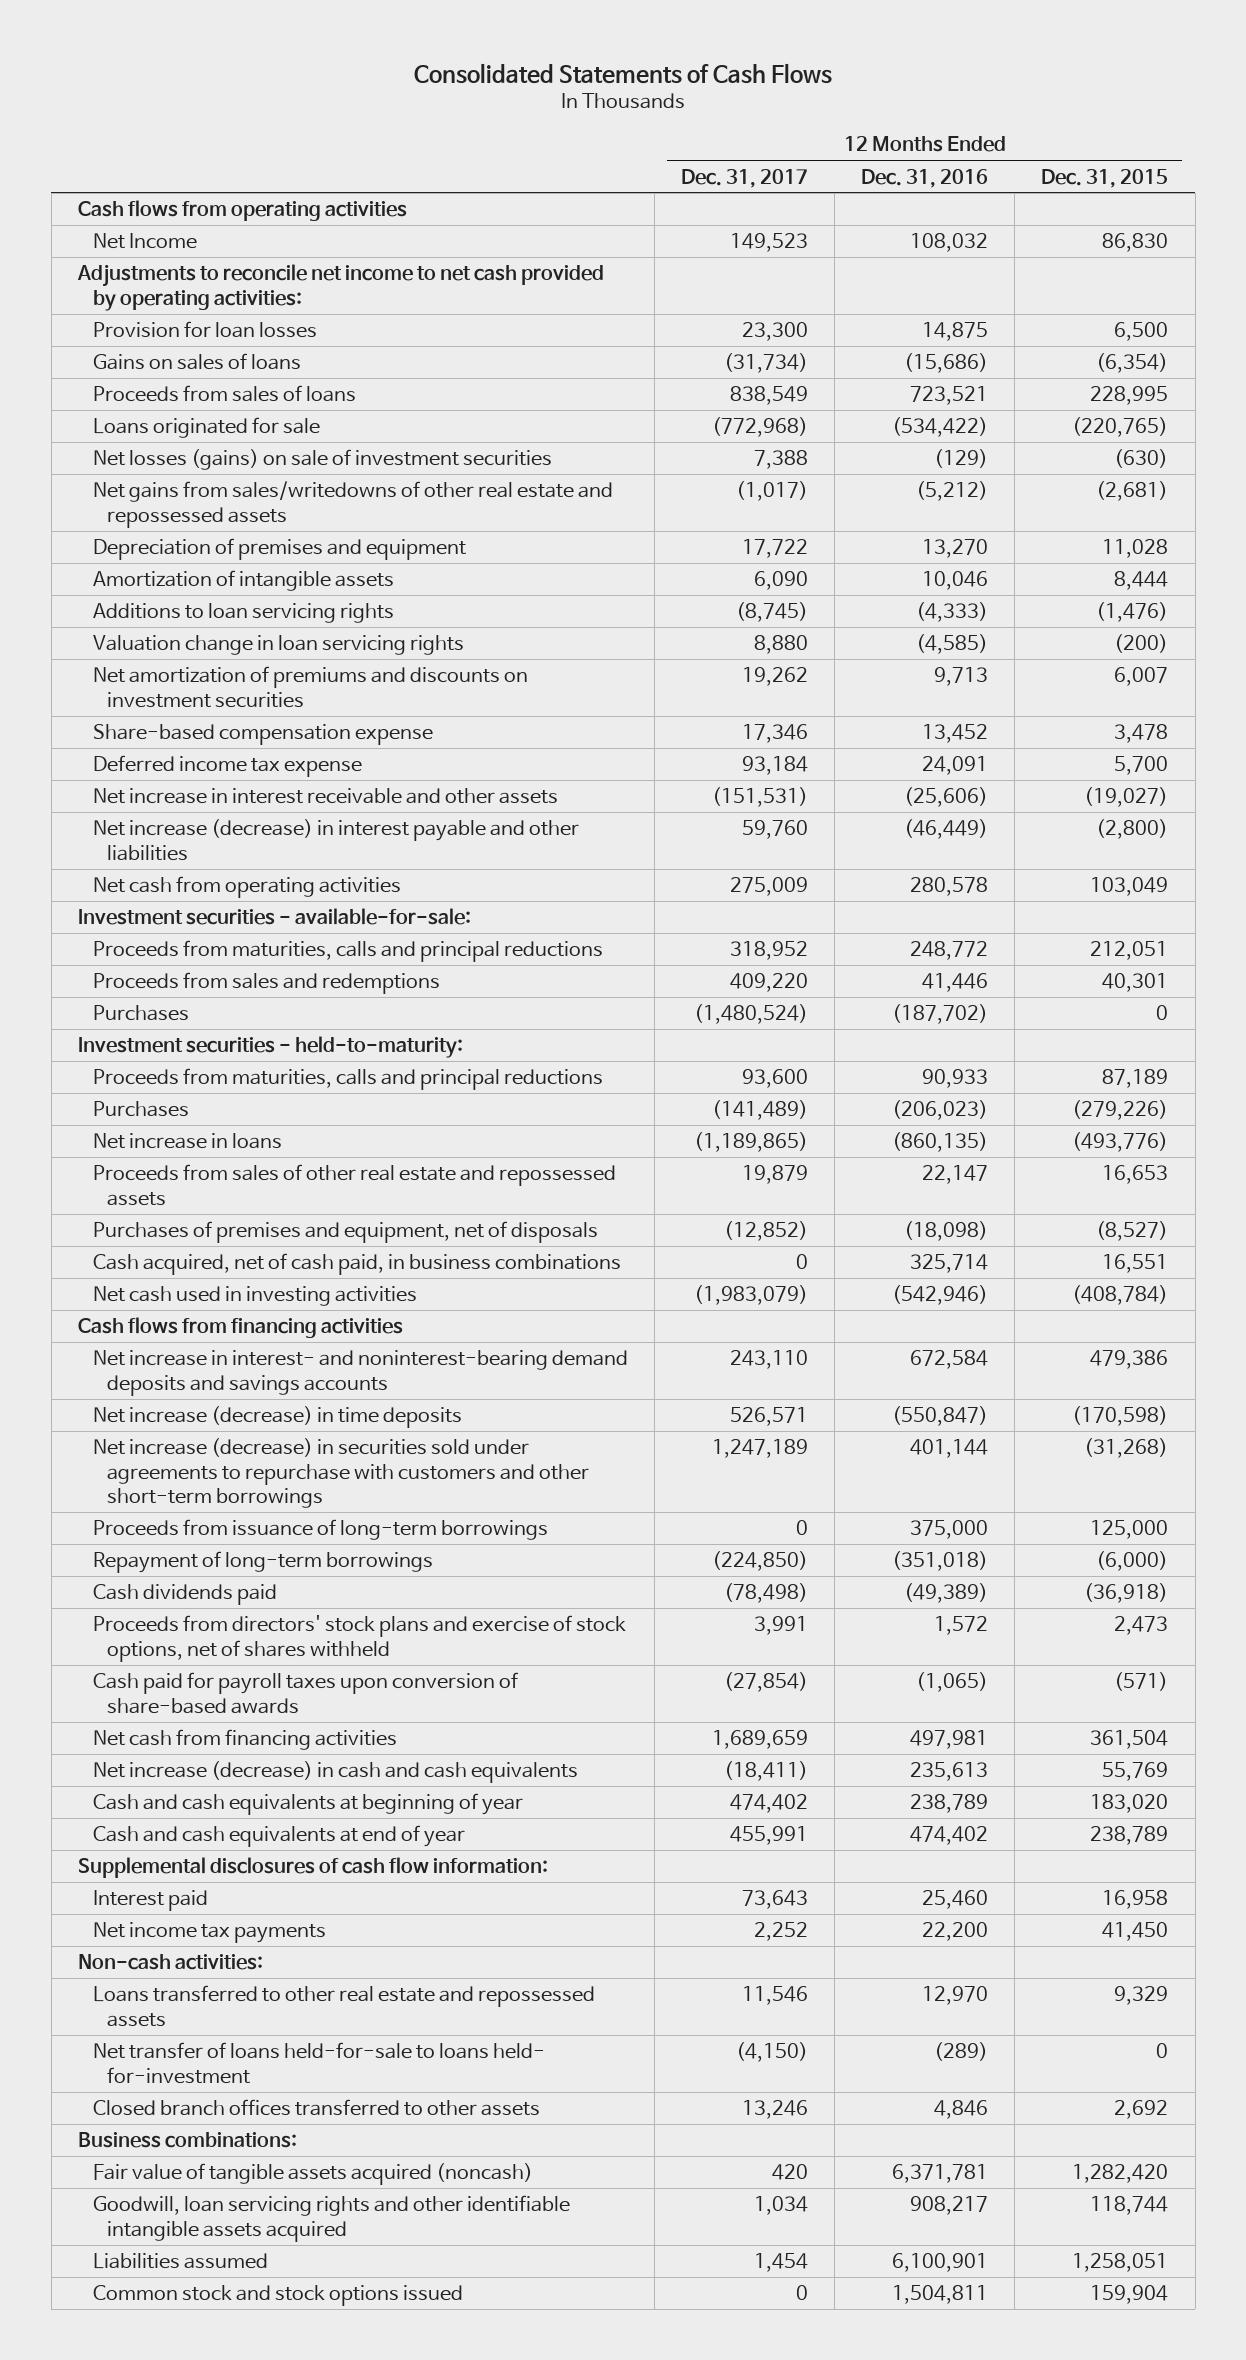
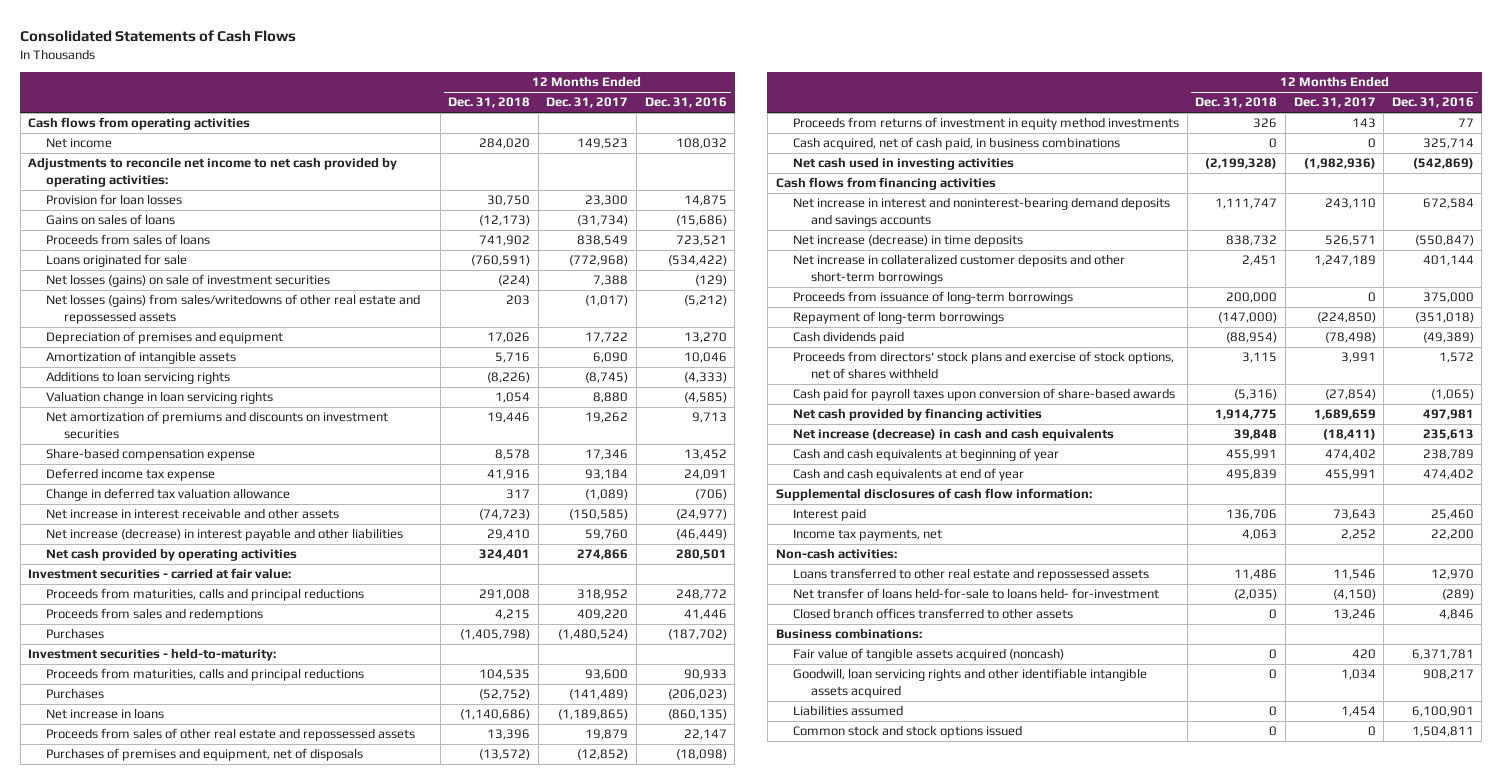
[1041,168,1169,188] Dec. 31, 2015 -> none
none -> [448,97,531,109] Dec. 31, 2018
[92,233,197,250] Net Income -> [46,138,113,149] Net income
[92,481,613,528] Net gains from sales/writedowns of other real estate and repossessed assets -> [46,294,421,325] Net losses (gains) from sales/writedowns of other real estate and repossessed assets
none -> [46,488,291,502] Change in deferred tax valuation allowance
[711,787,808,808] (151,531) -> [569,509,629,521] (150,585)
[904,787,989,808] (25,606) -> [675,509,727,521] (24,977)
[92,876,401,899] Net cash from operating activities -> [46,548,298,562] Net cash provided by operating activities
[729,877,808,897] 275,009 -> [577,549,629,561] 274,866
[910,877,989,897] 280,578 -> [675,549,727,561] 280,501
[77,908,471,926] Investment securities - available-for-sale: -> [28,568,292,580] Investment securities - carried at fair value:
none -> [793,117,1180,131] Proceeds from returns of investment in equity method investments
[693,1285,808,1306] (1,983,079) -> [1303,158,1376,170] (1,982,936)
[892,1285,989,1306] (542,946) -> [1412,158,1474,170] (542,869)
[92,1350,628,1396] Net increase in interest- and noninterest-bearing demand deposits and savings accounts -> [793,197,1171,228] Net increase in interest and noninterest-bearing demand deposits and savings accounts
[92,1438,590,1509] Net increase (decrease) in securities sold under agreements to repurchase with customers and other short-term borrowings -> [793,254,1126,285] Net increase in collateralized customer deposits and other short-term borrowings
[92,1729,397,1751] Net cash from financing activities -> [793,408,1043,422] Net cash provided by financing activities
[92,1922,326,1944] Net income tax payments -> [793,529,943,542] Income tax payments, net

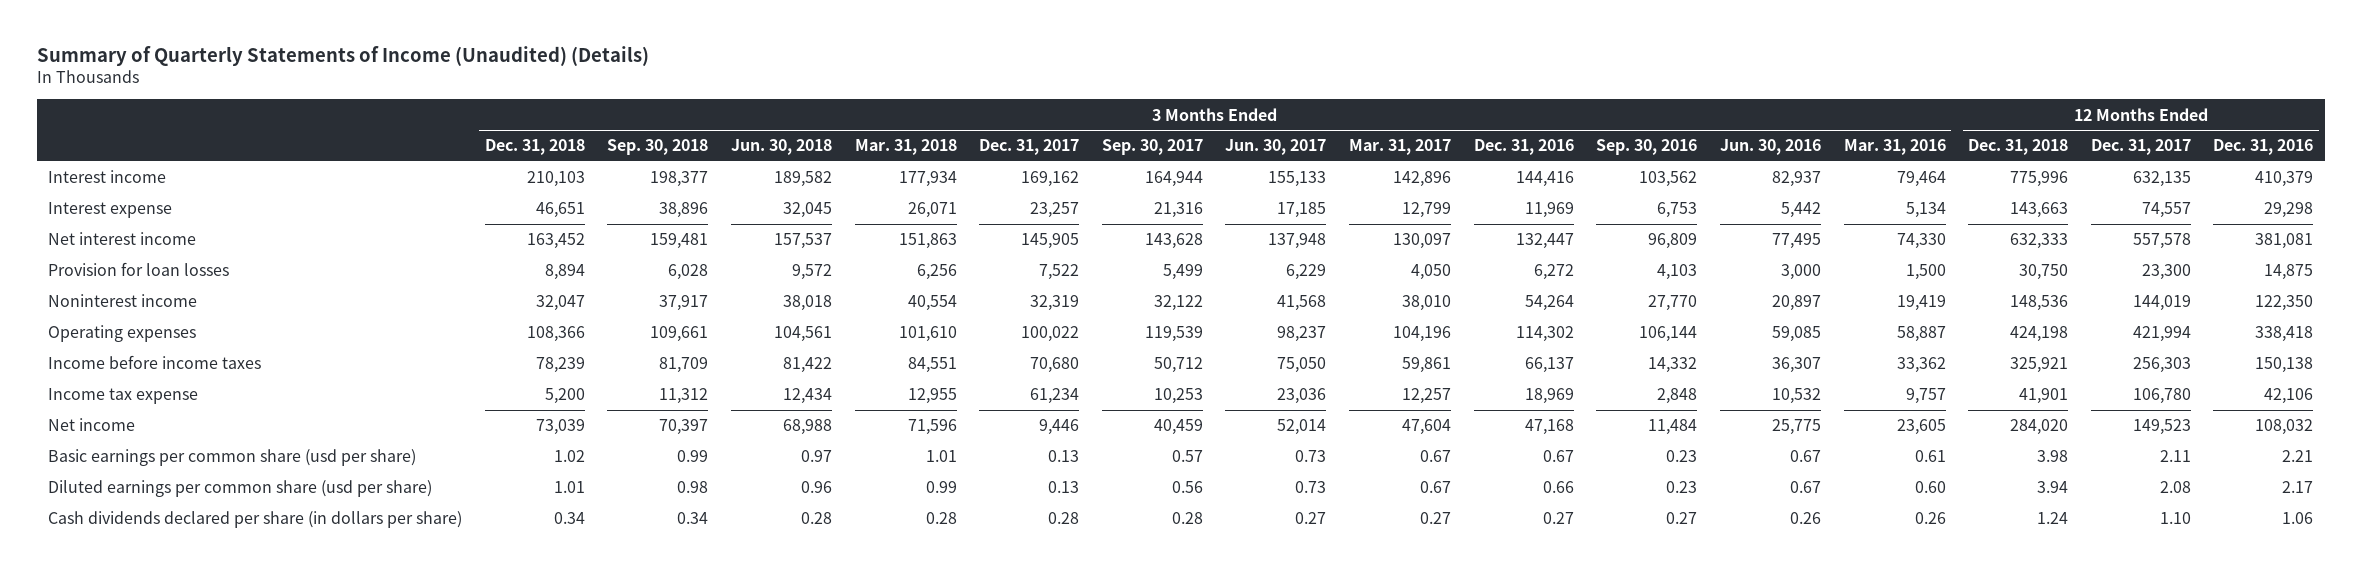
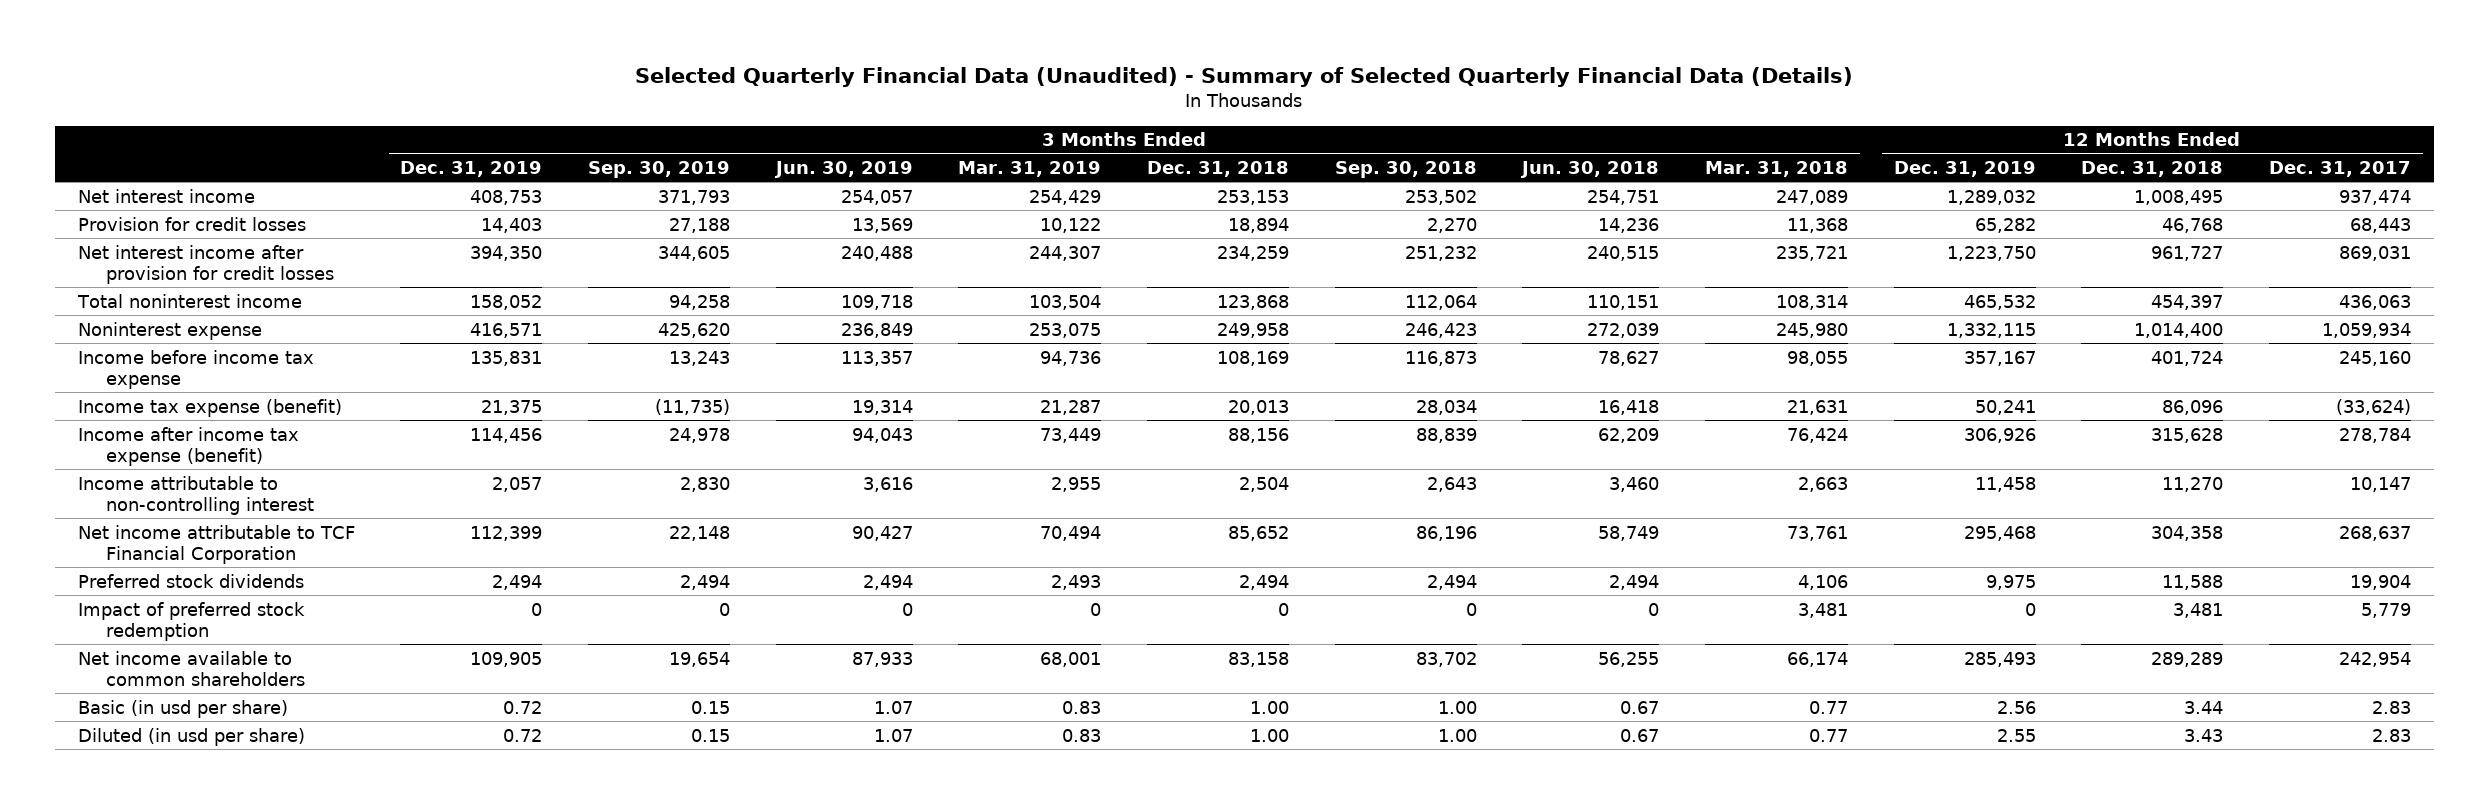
[36,45,649,66] Summary of Quarterly Statements of Income (Unaudited) (Details) -> [635,66,1854,87] Selected Quarterly Financial Data (Unaudited) - Summary of Selected Quarterly Financial Data (Details)
[979,139,1080,156] Dec. 31, 2017 -> none
[1101,139,1203,156] Sep. 30, 2017 -> none
[1225,139,1327,156] Jun. 30, 2017 -> none
[1349,139,1452,156] Mar. 31, 2017 -> none
[1473,139,1574,156] Dec. 31, 2016 -> none
[1596,139,1698,156] Sep. 30, 2016 -> none
[1719,139,1821,156] Jun. 30, 2016 -> none
[1843,139,1946,156] Mar. 31, 2016 -> none
[2213,139,2314,156] Dec. 31, 2016 -> none
none -> [400,161,543,178] Dec. 31, 2019
none -> [587,161,730,179] Sep. 30, 2019
none -> [773,161,913,179] Jun. 30, 2019
none -> [958,161,1102,178] Mar. 31, 2019
none -> [1893,161,2036,178] Dec. 31, 2019
[48,170,167,184] Interest income -> none
[48,202,173,219] Interest expense -> none
[48,325,197,343] Operating expenses -> none
[48,511,463,529] Cash dividends declared per share (in dollars per share) -> none
[526,233,585,250] 163,452 -> [1216,189,1289,205] 253,153
[650,233,709,250] 159,481 -> [1404,189,1477,205] 253,502
[774,233,833,250] 157,537 -> [1587,189,1660,205] 254,751
[898,233,957,250] 151,863 -> [1776,189,1849,205] 247,089
[2010,233,2069,250] 632,333 -> [2134,189,2224,205] 1,008,495
[2132,233,2191,250] 557,578 -> [2339,189,2412,205] 937,474
[48,262,230,277] Provision for loan losses -> [77,216,306,231] Provision for credit losses
[544,264,585,281] 8,894 -> [1227,217,1289,233] 18,894
[668,264,709,281] 6,028 -> [1426,217,1477,233] 2,270
[792,264,833,281] 9,572 -> [1598,217,1660,233] 14,236
[916,264,957,281] 6,256 -> [1787,217,1849,233] 11,368
[2019,264,2069,281] 30,750 -> [2162,217,2224,233] 46,768
[2141,264,2191,281] 23,300 -> [2350,217,2412,233] 68,443
none -> [77,244,334,284] Net interest income after provision for credit losses
[48,294,198,308] Noninterest income -> [76,293,302,308] Total noninterest income
[535,295,585,312] 32,047 -> [1216,294,1289,310] 123,868
[659,295,709,312] 37,917 -> [1404,294,1477,310] 112,064
[783,295,833,312] 38,018 -> [1587,294,1660,310] 110,151
[907,295,957,312] 40,554 -> [1776,294,1849,310] 108,314
[2010,295,2069,312] 148,536 -> [2151,294,2224,310] 454,397
[2132,295,2191,312] 144,019 -> [2339,294,2412,310] 436,063
none -> [77,321,262,340] Noninterest expense
[48,355,262,370] Income before income taxes -> [77,349,314,389] Income before income tax expense
[535,357,585,374] 78,239 -> [1216,350,1289,366] 108,169
[659,357,709,374] 81,709 -> [1404,350,1477,366] 116,873
[783,357,833,374] 81,422 -> [1598,350,1660,366] 78,627
[907,357,957,374] 84,551 -> [1787,350,1849,366] 98,055
[2010,357,2069,374] 325,921 -> [2151,350,2224,366] 401,724
[2132,357,2191,374] 256,303 -> [2339,350,2412,366] 245,160
[48,388,199,405] Income tax expense -> [77,398,342,417] Income tax expense (benefit)
[544,388,585,405] 5,200 -> [1227,399,1289,415] 20,013
[659,388,709,405] 11,312 -> [1415,399,1477,415] 28,034
[783,388,833,405] 12,434 -> [1598,399,1660,415] 16,418
[907,388,957,405] 12,955 -> [1787,399,1849,415] 21,631
[2019,388,2069,405] 41,901 -> [2162,399,2224,415] 86,096
[2132,388,2191,405] 106,780 -> [2336,398,2412,415] (33,624)
none -> [77,426,299,466] Income after income tax expense (benefit)
none -> [77,475,314,515] Income attributable to non-controlling interest
[48,418,136,432] Net income -> [77,524,355,564] Net income attributable to TCF Financial Corporation
[535,419,585,436] 73,039 -> [1227,525,1289,541] 85,652
[659,419,709,436] 70,397 -> [1415,525,1477,541] 86,196
[783,419,833,436] 68,988 -> [1598,525,1660,541] 58,749
[907,419,957,436] 71,596 -> [1787,525,1849,541] 73,761
[2010,419,2069,436] 284,020 -> [2151,525,2224,541] 304,358
[2132,419,2191,436] 149,523 -> [2339,525,2412,541] 268,637
none -> [77,573,304,588] Preferred stock dividends
none -> [77,601,305,641] Impact of preferred stock redemption
none -> [77,650,305,686] Net income available to common shareholders
[48,449,417,467] Basic earnings per common share (usd per share) -> [77,699,288,718] Basic (in usd per share)
[553,450,585,463] 1.02 -> [1249,700,1289,714] 1.00
[677,450,709,463] 0.99 -> [1437,700,1477,714] 1.00
[801,450,833,463] 0.97 -> [1620,700,1660,714] 0.67
[925,450,957,463] 1.01 -> [1809,700,1849,714] 0.77
[2037,450,2069,463] 3.98 -> [2184,700,2224,714] 3.44
[2159,450,2191,463] 2.11 -> [2372,700,2412,714] 2.83
[48,480,433,498] Diluted earnings per common share (usd per share) -> [77,727,305,746] Diluted (in usd per share)
[553,481,585,494] 1.01 -> [1249,728,1289,742] 1.00
[677,481,709,494] 0.98 -> [1437,728,1477,742] 1.00
[801,481,833,494] 0.96 -> [1620,728,1660,742] 0.67
[925,481,957,494] 0.99 -> [1809,728,1849,742] 0.77
[2037,481,2069,494] 3.94 -> [2184,728,2224,742] 3.43
[2159,481,2191,494] 2.08 -> [2372,728,2412,742] 2.83

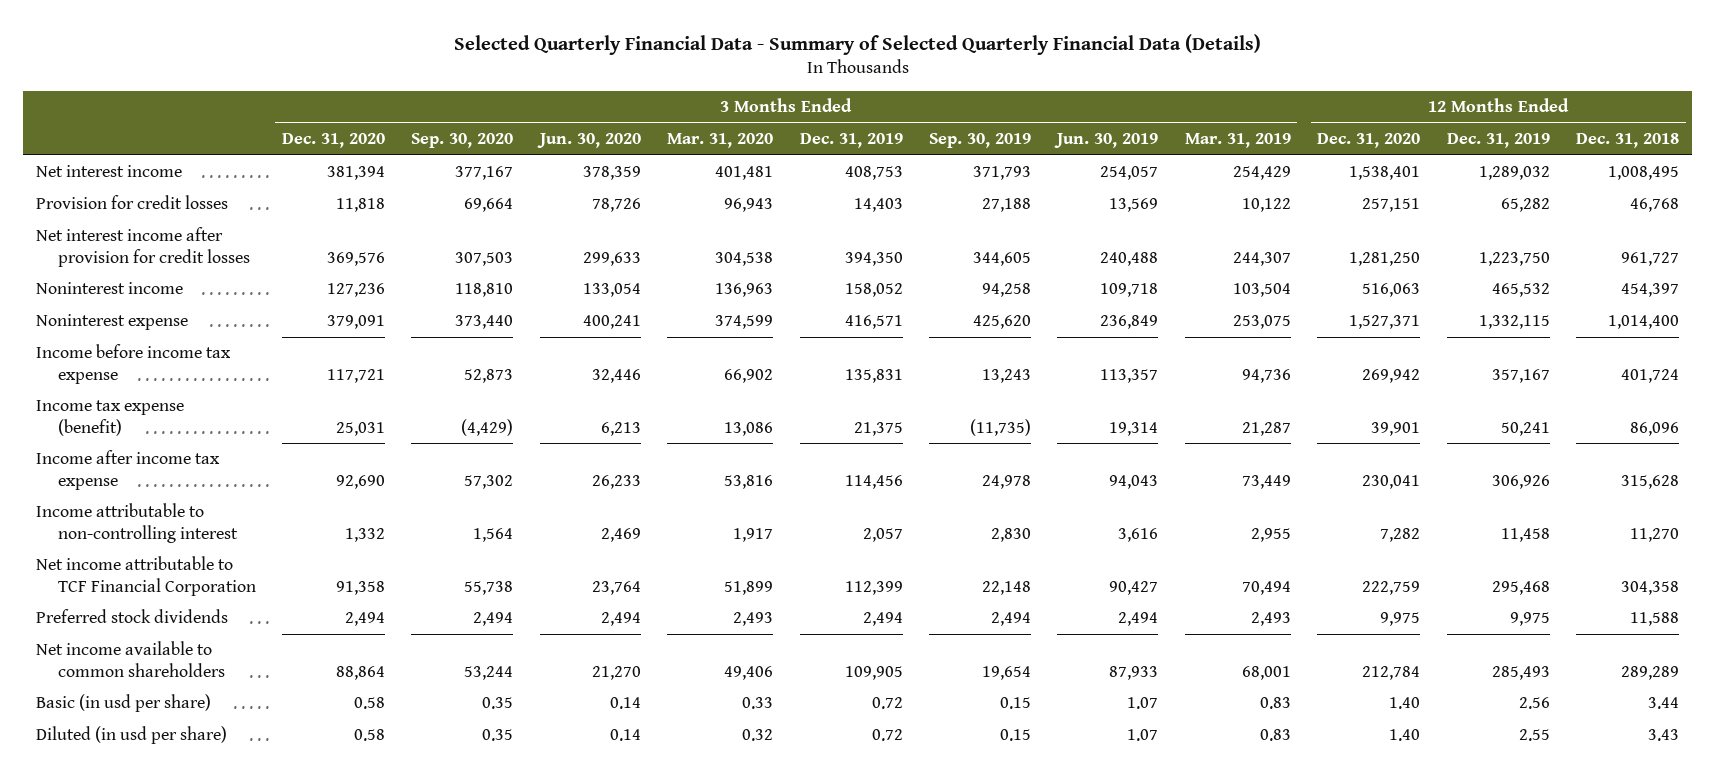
[635,66,1854,87] Selected Quarterly Financial Data (Unaudited) - Summary of Selected Quarterly Financial Data (Details) -> [453,34,1261,56] Selected Quarterly Financial Data - Summary of Selected Quarterly Financial Data (Details)
[1146,161,1289,178] Dec. 31, 2018 -> none
[1334,161,1477,179] Sep. 30, 2018 -> none
[1520,161,1660,179] Jun. 30, 2018 -> none
[1705,161,1849,178] Mar. 31, 2018 -> none
[2269,161,2412,178] Dec. 31, 2017 -> none
none -> [281,133,385,149] Dec. 31, 2020
none -> [411,133,514,149] Sep. 30, 2020
none -> [536,133,641,149] Jun. 30, 2020
none -> [667,133,774,149] Mar. 31, 2020
none -> [1317,133,1421,149] Dec. 31, 2020
[76,293,302,308] Total noninterest income -> [36,282,184,295] Noninterest income
[77,426,299,466] Income after income tax expense (benefit) -> [36,450,221,490] Income after income tax expense
[77,601,305,641] Impact of preferred stock redemption -> none

